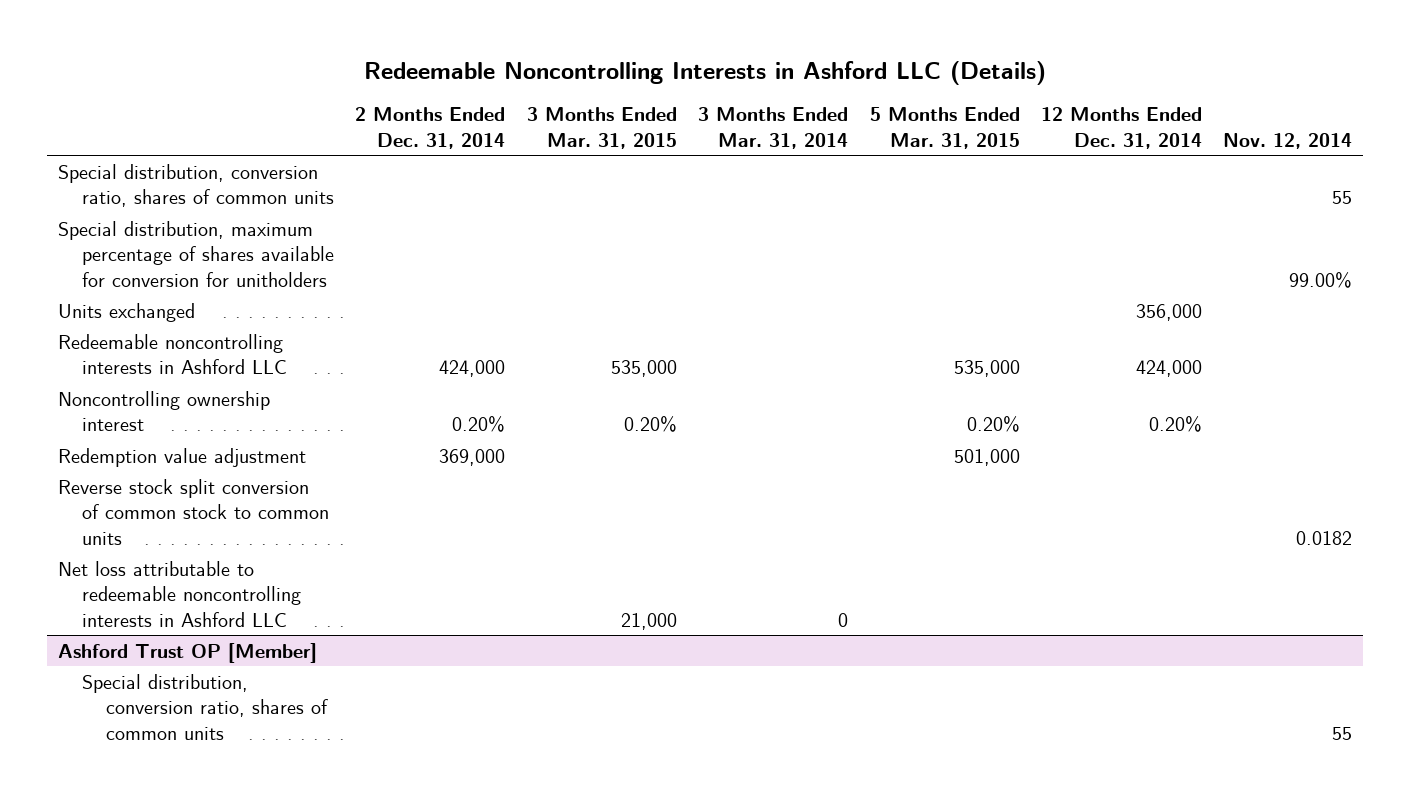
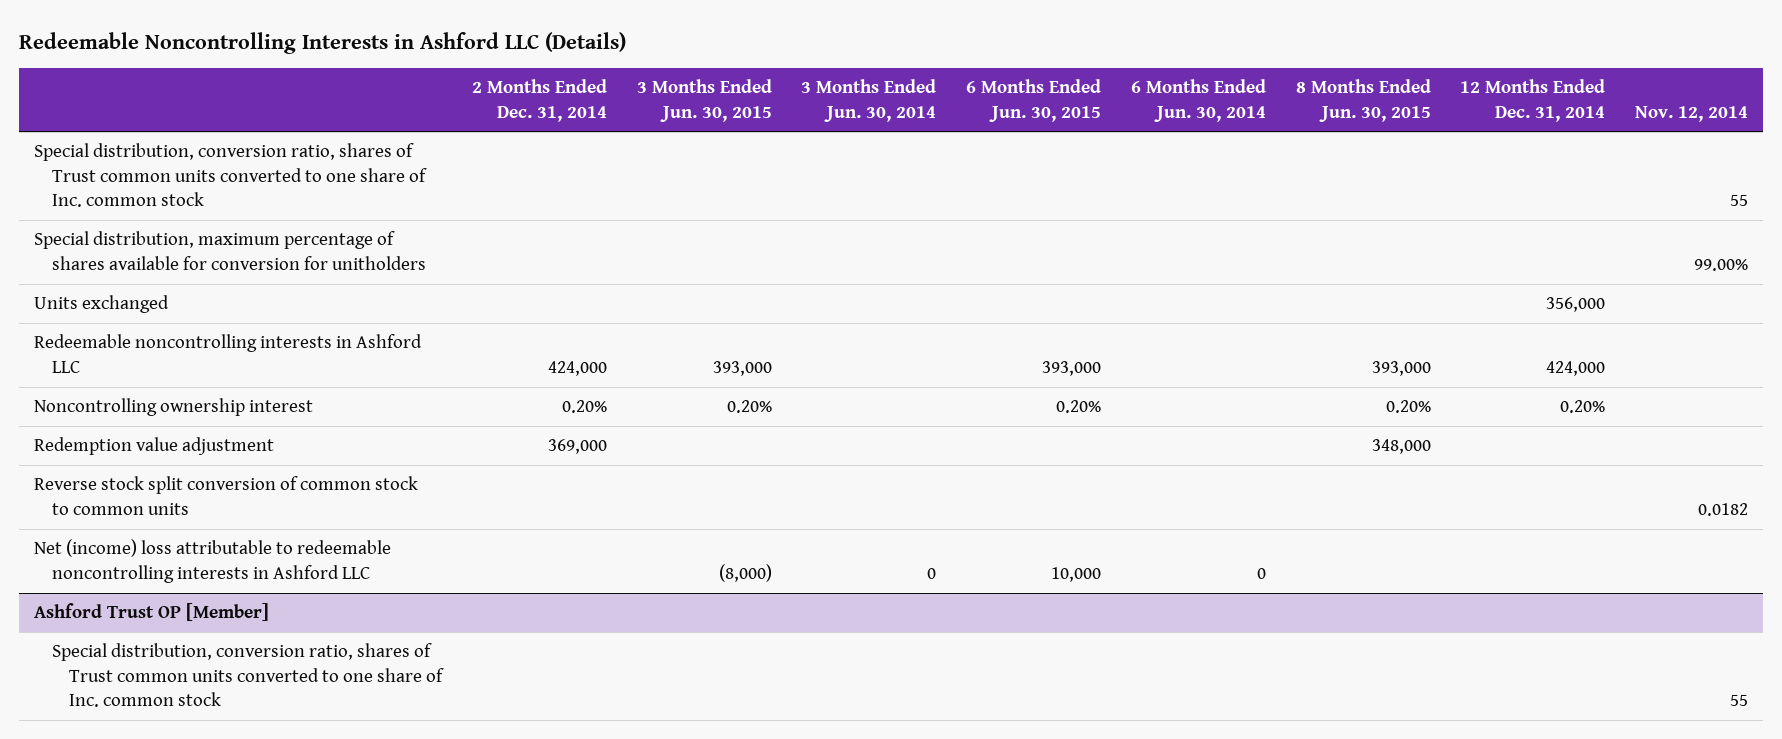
[526,107,677,149] 3 Months Ended Mar. 31, 2015 -> none
[698,107,849,149] 3 Months Ended Mar. 31, 2014 -> none
[869,107,1020,149] 5 Months Ended Mar. 31, 2015 -> none
none -> [636,79,772,122] 3 Months Ended Jun. 30, 2015
none -> [801,79,937,122] 3 Months Ended Jun. 30, 2014
none -> [966,79,1102,122] 6 Months Ended Jun. 30, 2015
none -> [1130,79,1266,122] 6 Months Ended Jun. 30, 2014
none -> [1295,79,1431,122] 8 Months Ended Jun. 30, 2015
[57,163,335,208] Special distribution, conversion ratio, shares of common units -> [34,143,427,208] Special distribution, conversion ratio, shares of Trust common units converted to one share of Inc. common stock
[57,560,302,627] Net loss attributable to redeemable noncontrolling interests in Ashford LLC -> [34,539,392,583] Net (income) loss attributable to redeemable noncontrolling interests in Ashford LLC
[82,673,329,740] Special distribution, conversion ratio, shares of common units -> [51,643,445,708] Special distribution, conversion ratio, shares of Trust common units converted to one share of Inc. common stock

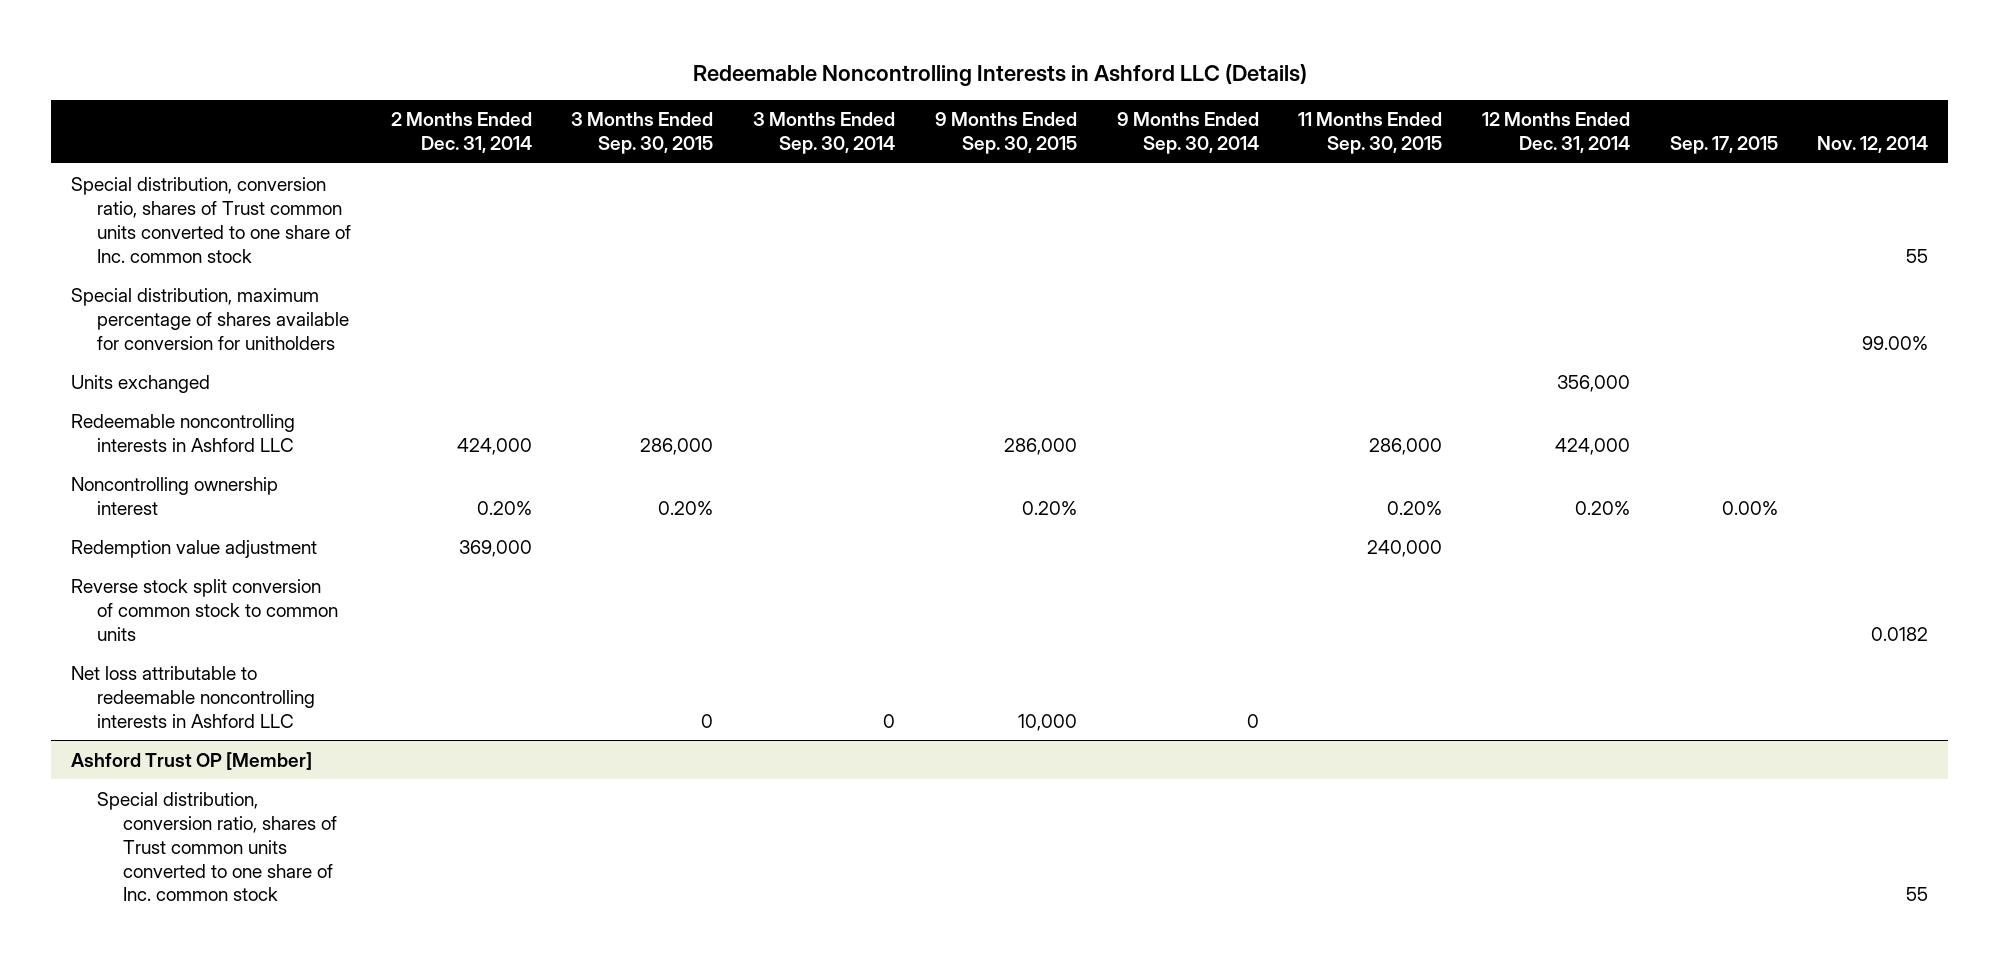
[636,79,772,122] 3 Months Ended Jun. 30, 2015 -> none
[801,79,937,122] 3 Months Ended Jun. 30, 2014 -> none
[966,79,1102,122] 6 Months Ended Jun. 30, 2015 -> none
[1130,79,1266,122] 6 Months Ended Jun. 30, 2014 -> none
[1295,79,1431,122] 8 Months Ended Jun. 30, 2015 -> none
none -> [571,112,714,155] 3 Months Ended Sep. 30, 2015
none -> [753,112,896,155] 3 Months Ended Sep. 30, 2014
none -> [934,112,1077,155] 9 Months Ended Sep. 30, 2015
none -> [1116,112,1259,155] 9 Months Ended Sep. 30, 2014
none -> [1298,112,1443,155] 11 Months Ended Sep. 30, 2015
none -> [1669,136,1778,155] Sep. 17, 2015
[34,539,392,583] Net (income) loss attributable to redeemable noncontrolling interests in Ashford LLC -> [70,665,316,728] Net loss attributable to redeemable noncontrolling interests in Ashford LLC

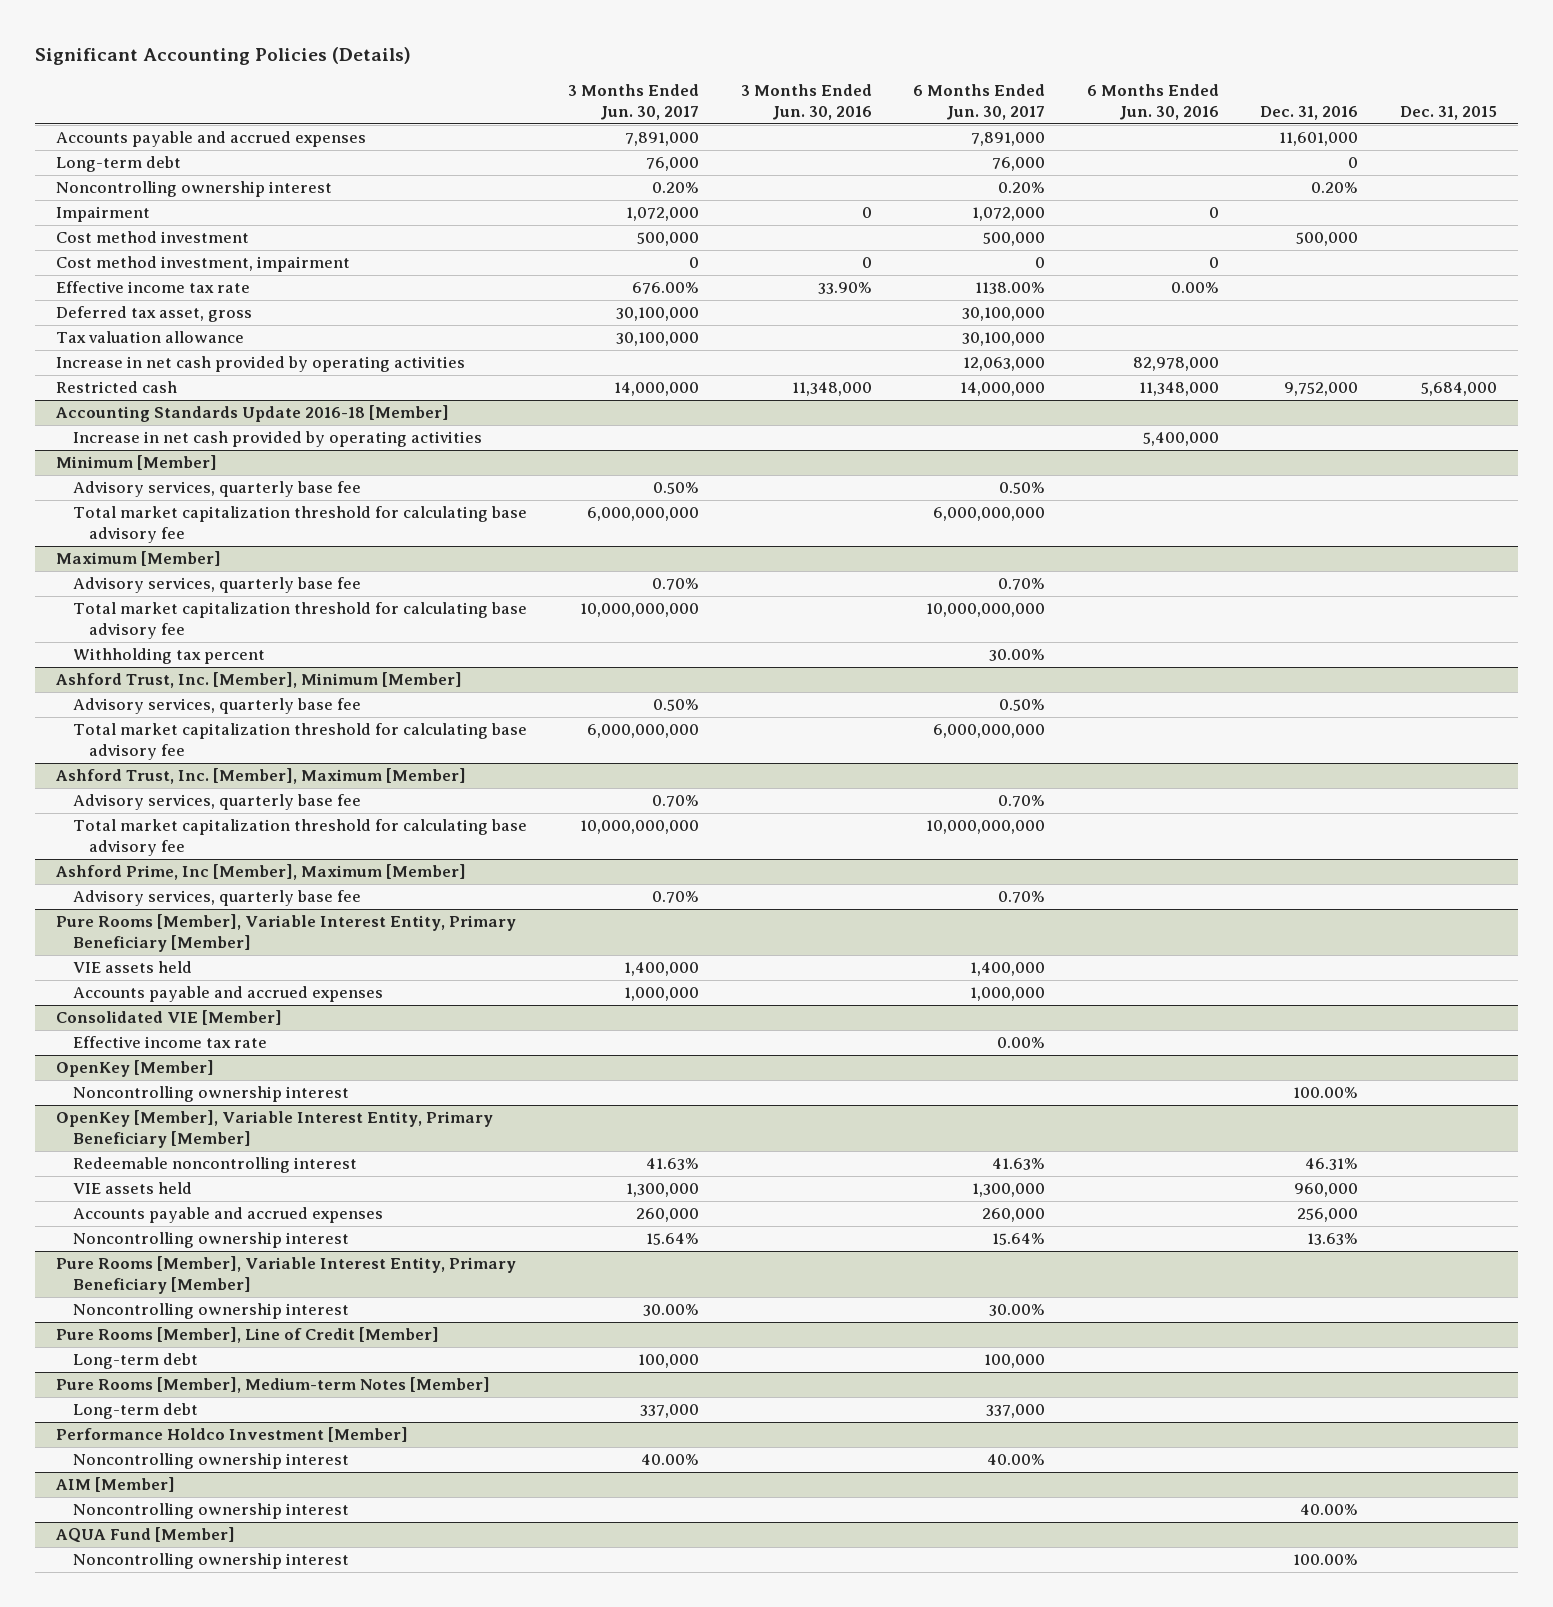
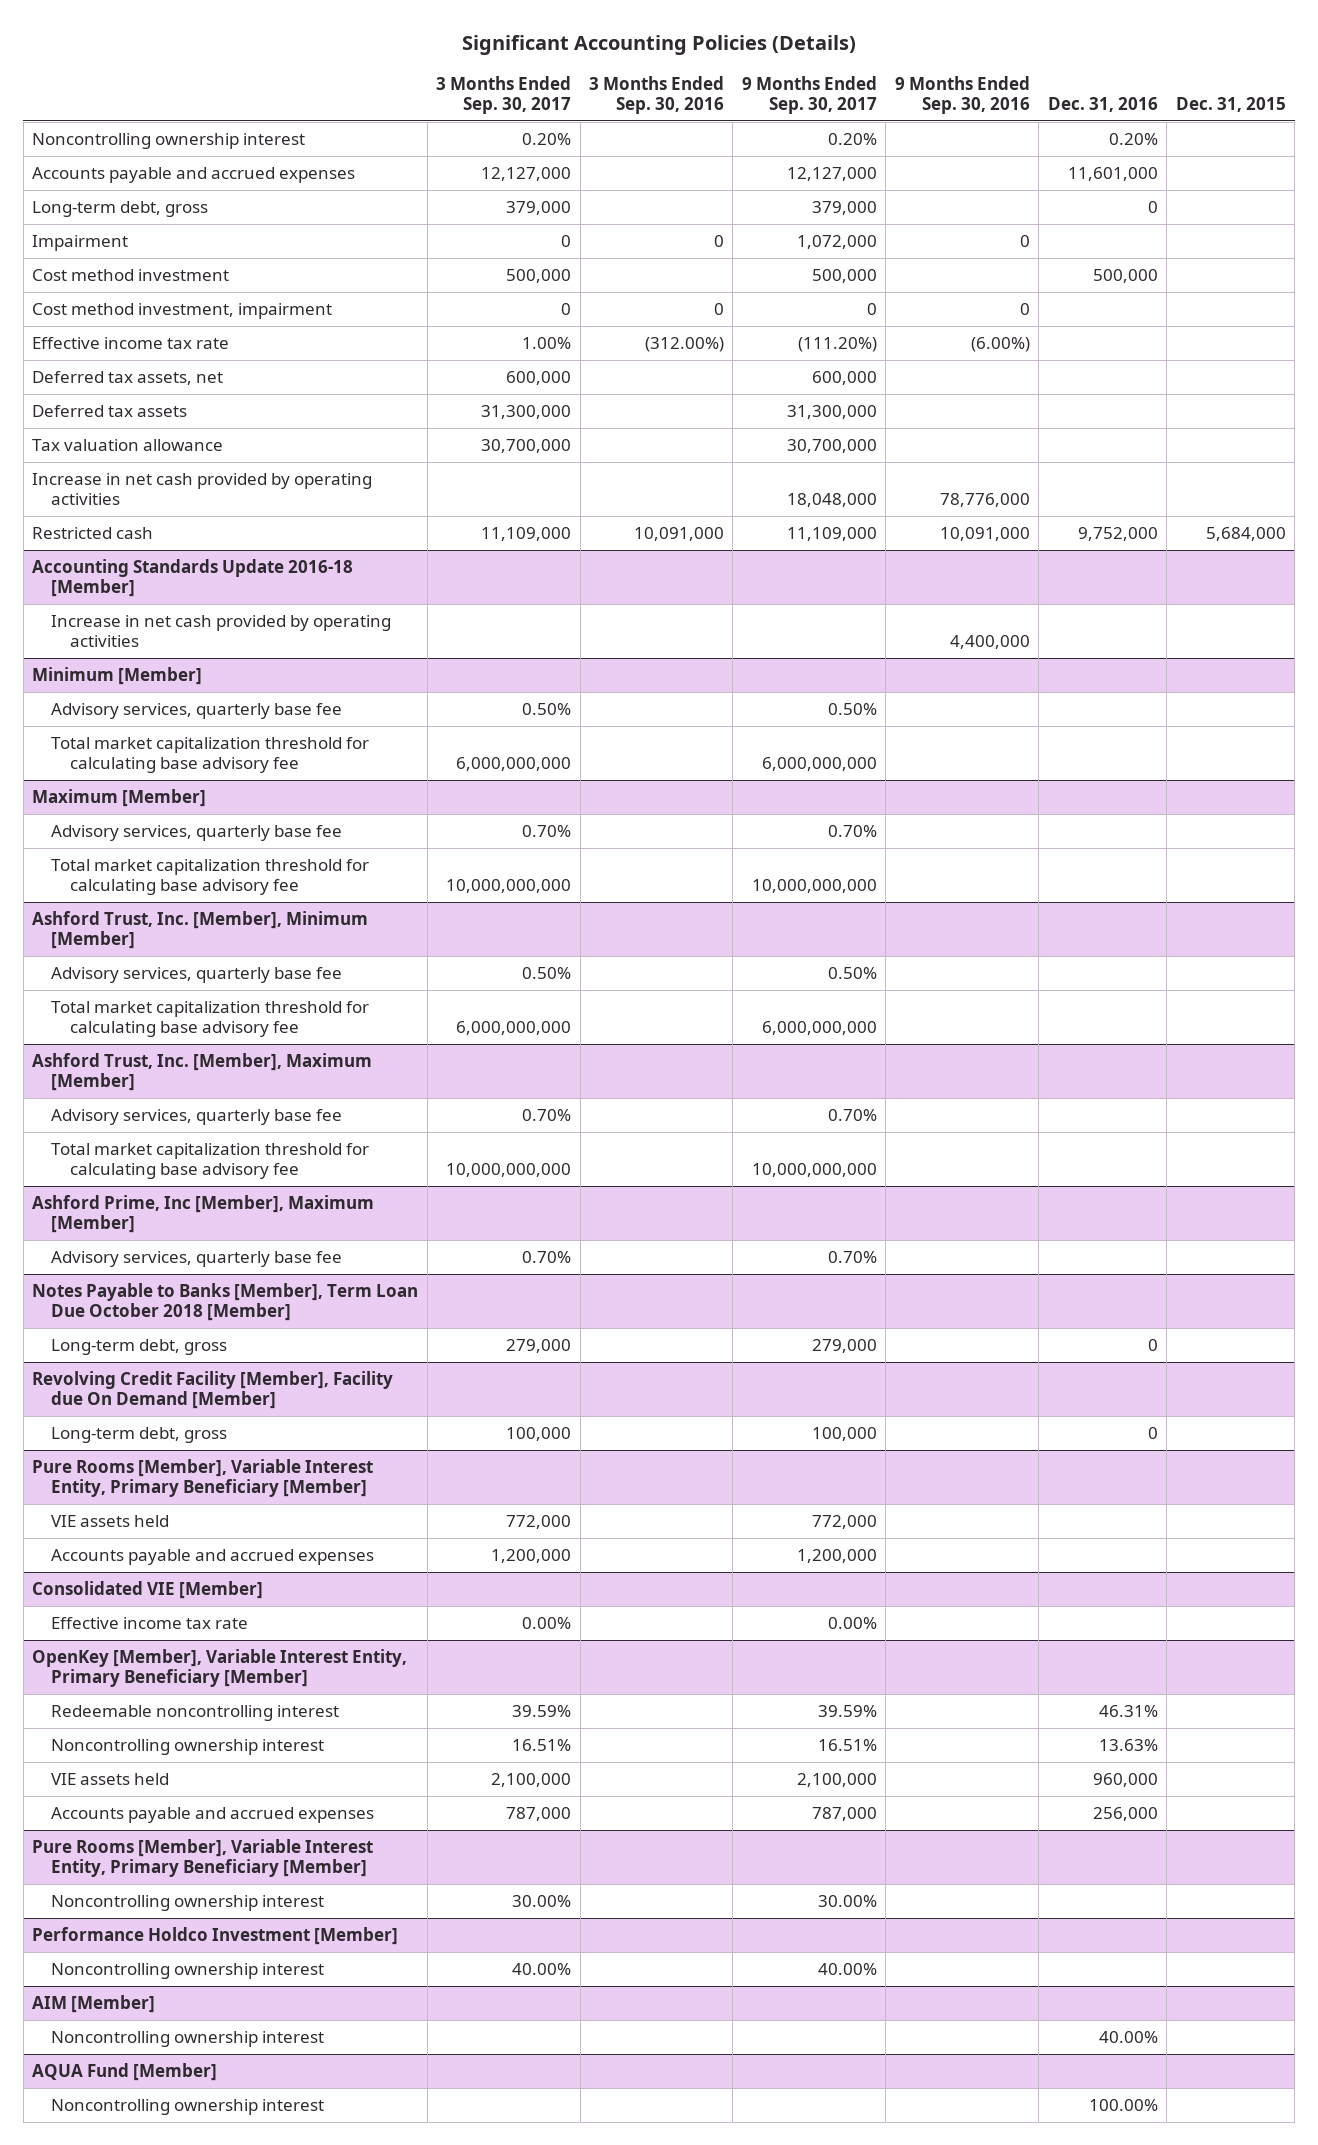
[568,84,700,120] 3 Months Ended Jun. 30, 2017 -> none
[740,84,872,120] 3 Months Ended Jun. 30, 2016 -> none
[913,84,1046,120] 6 Months Ended Jun. 30, 2017 -> none
[1086,84,1219,120] 6 Months Ended Jun. 30, 2016 -> none
none -> [436,76,572,115] 3 Months Ended Sep. 30, 2017
none -> [589,76,725,115] 3 Months Ended Sep. 30, 2016
none -> [741,76,877,115] 9 Months Ended Sep. 30, 2017
none -> [894,76,1030,115] 9 Months Ended Sep. 30, 2016
[56,156,182,173] Long-term debt -> none
[56,131,367,148] Accounts payable and accrued expenses -> [32,166,356,183] Accounts payable and accrued expenses
none -> [32,200,209,217] Long-term debt, gross
none -> [32,370,224,385] Deferred tax assets, net
[56,306,253,323] Deferred tax asset, gross -> [32,404,188,417] Deferred tax assets
[72,648,265,665] Withholding tax percent -> none
none -> [32,1282,419,1322] Notes Payable to Banks [Member], Term Loan Due October 2018 [Member]
none -> [51,1338,228,1355] Long-term debt, gross
none -> [32,1370,394,1410] Revolving Credit Facility [Member], Facility due On Demand [Member]
none -> [51,1426,228,1443] Long-term debt, gross
[56,1060,215,1078] OpenKey [Member] -> none
[72,1086,349,1103] Noncontrolling ownership interest -> none
[72,1232,349,1249] Noncontrolling ownership interest -> [51,1738,325,1755] Noncontrolling ownership interest
[56,1327,440,1344] Pure Rooms [Member], Line of Credit [Member] -> none
[72,1353,198,1370] Long-term debt -> none
[56,1377,491,1394] Pure Rooms [Member], Medium-term Notes [Member] -> none
[72,1403,198,1420] Long-term debt -> none

